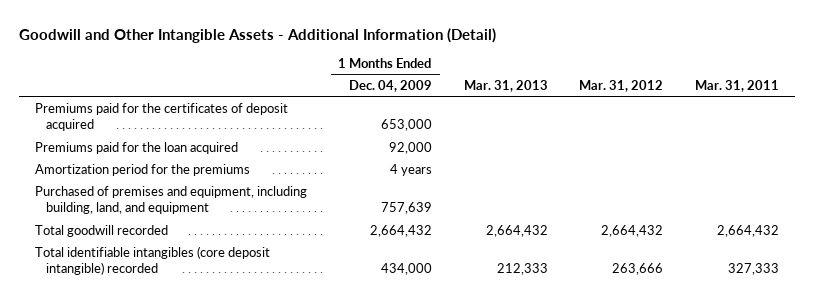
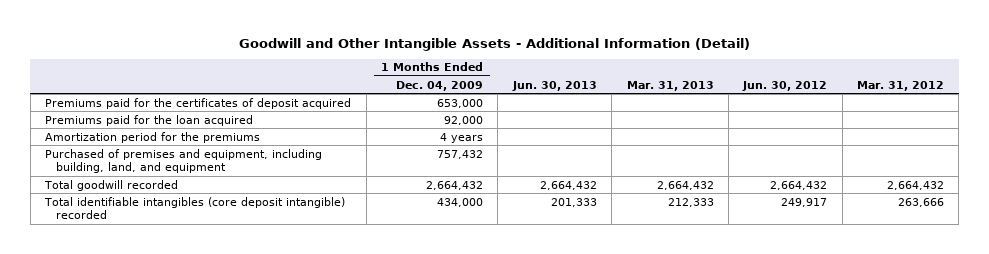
[695,80,780,93] Mar. 31, 2011 -> none
none -> [511,80,597,91] Jun. 30, 2013
none -> [742,80,828,91] Jun. 30, 2012
[380,202,432,215] 757,639 -> [437,149,484,159] 757,432

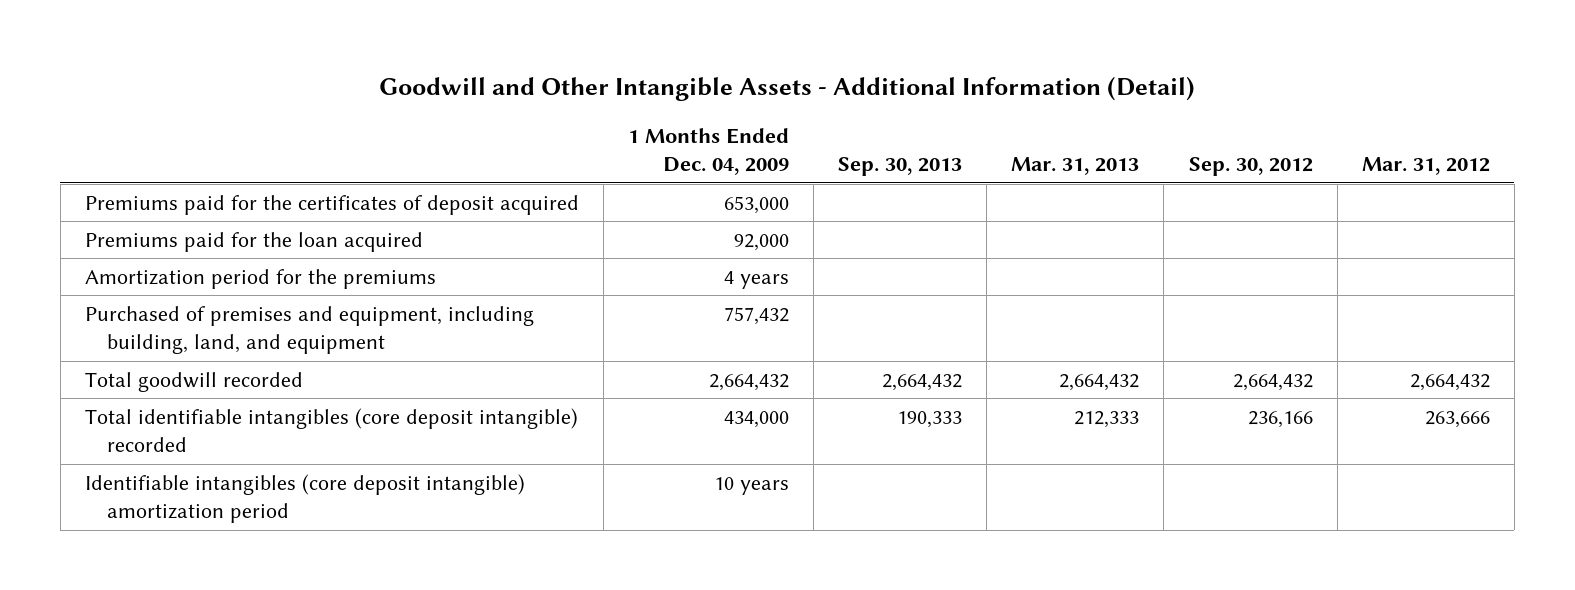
[511,80,597,91] Jun. 30, 2013 -> none
[742,80,828,91] Jun. 30, 2012 -> none
none -> [838,157,963,177] Sep. 30, 2013
none -> [1188,157,1313,177] Sep. 30, 2012
none -> [84,473,525,524] Identifiable intangibles (core deposit intangible) amortization period

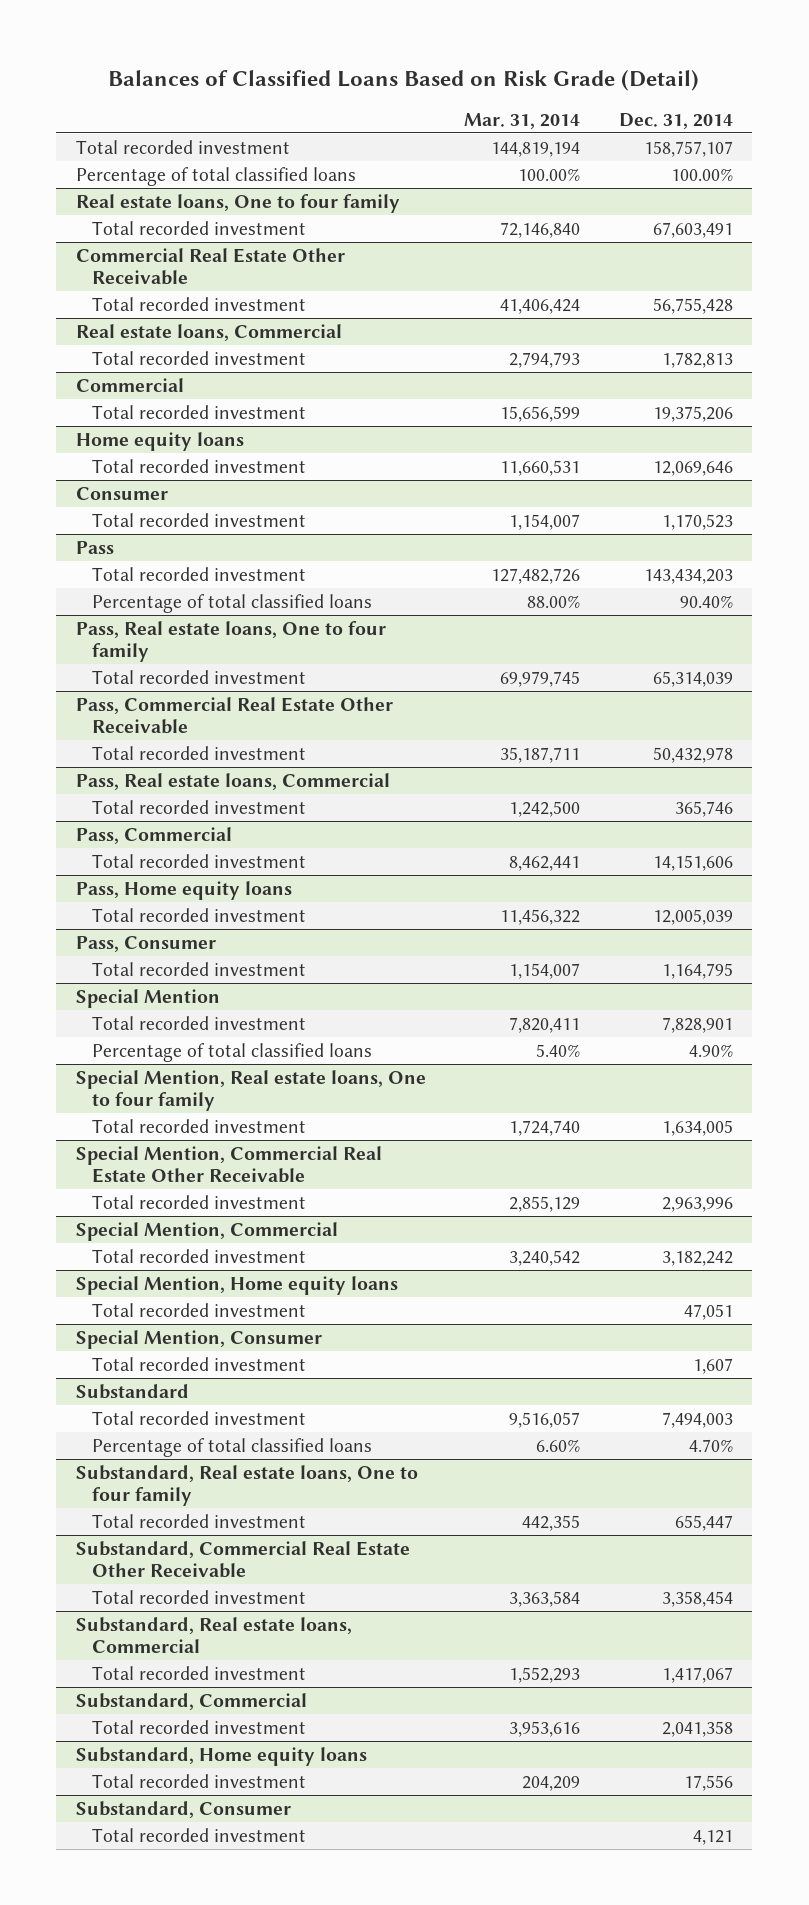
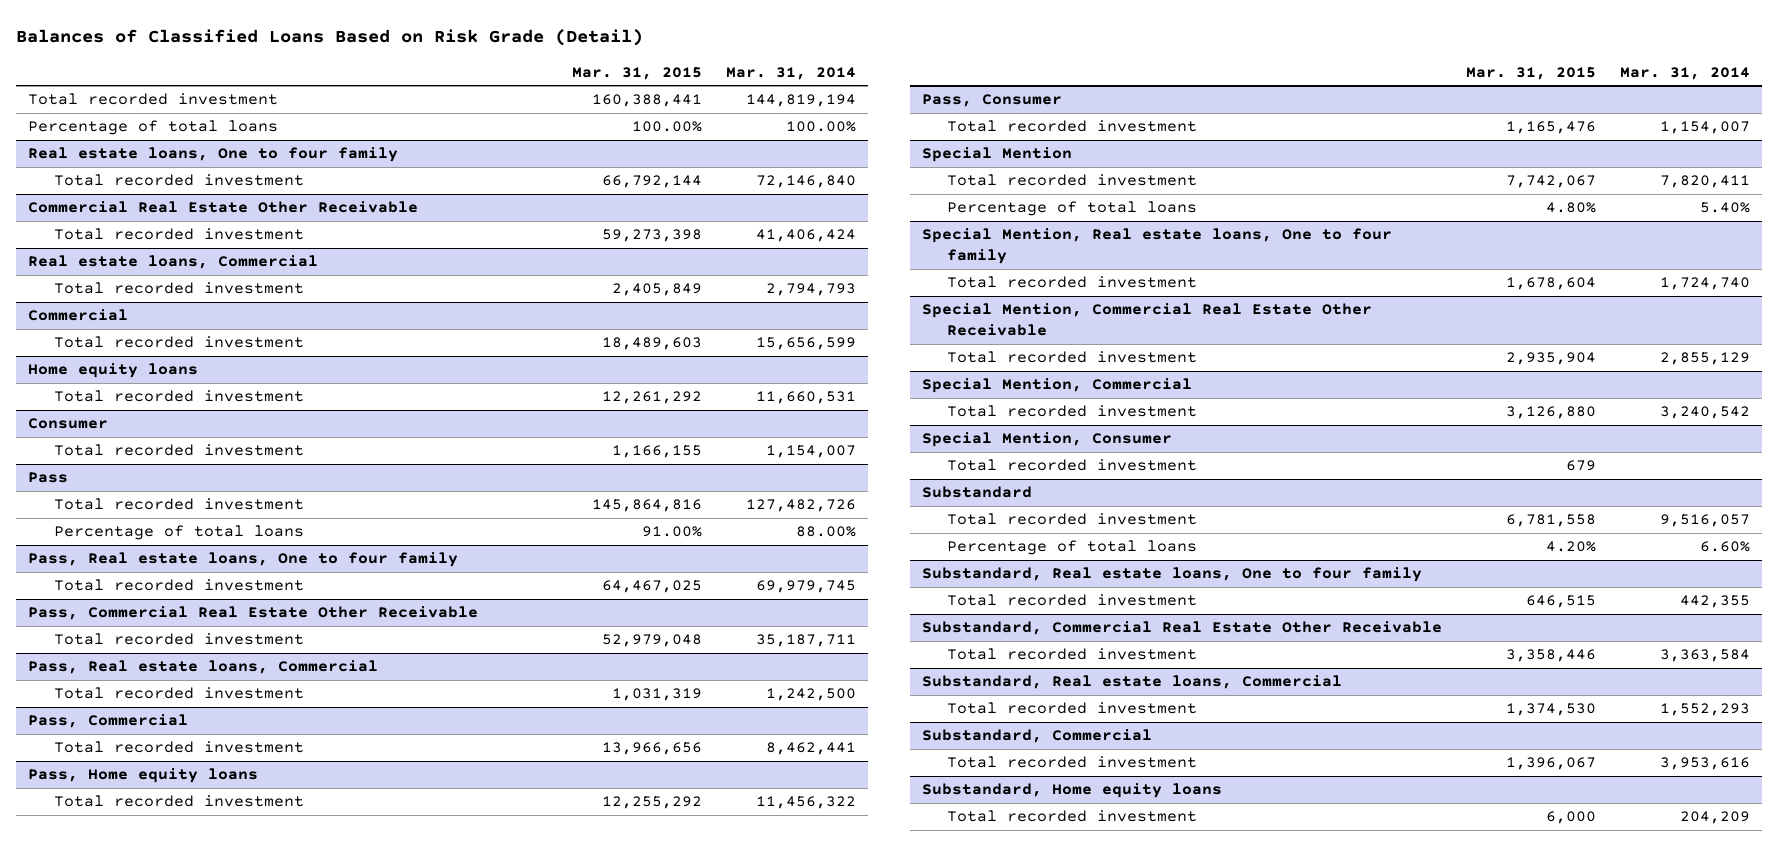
[618,112,733,129] Dec. 31, 2014 -> none
none -> [572,66,703,80] Mar. 31, 2015
[75,166,356,186] Percentage of total classified loans -> [28,120,279,136] Percentage of total loans
[91,593,372,613] Percentage of total classified loans -> [54,525,305,541] Percentage of total loans
[91,1042,372,1062] Percentage of total classified loans -> [947,201,1198,217] Percentage of total loans
[75,1275,398,1295] Special Mention, Home equity loans -> none
[91,1302,306,1317] Total recorded investment -> none
[91,1437,372,1457] Percentage of total classified loans -> [947,540,1198,556] Percentage of total loans
[75,1800,291,1818] Substandard, Consumer -> none
[91,1827,306,1842] Total recorded investment -> none

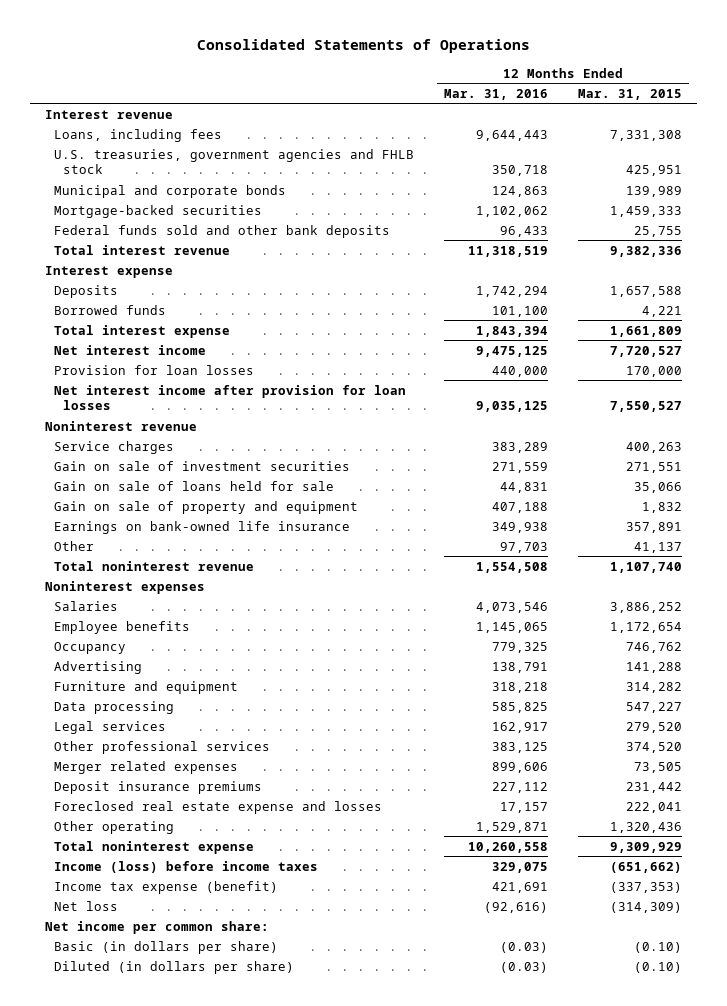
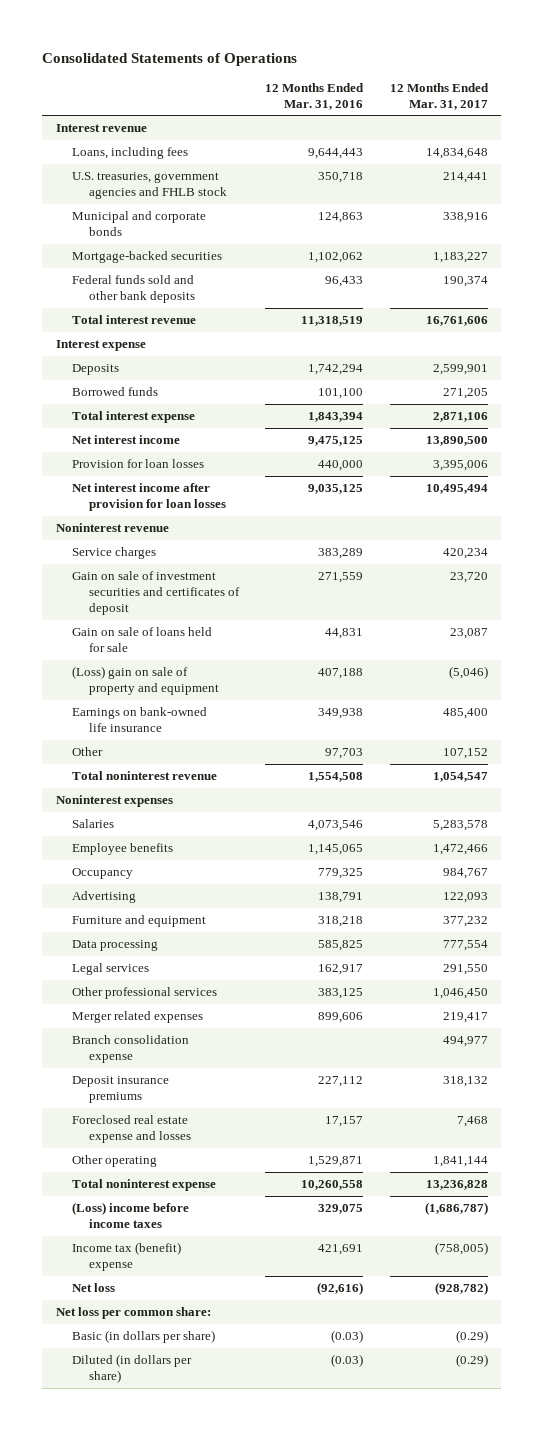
[577,88,682,100] Mar. 31, 2015 -> none
none -> [389,82,489,110] 12 Months Ended Mar. 31, 2017
[54,460,351,471] Gain on sale of investment securities -> [72,571,240,615] Gain on sale of investment securities and certificates of deposit
[54,500,359,514] Gain on sale of property and equipment -> [72,666,219,695] (Loss) gain on sale of property and equipment
none -> [72,1035,190,1063] Branch consolidation expense
[54,860,319,873] Income (loss) before income taxes -> [72,1202,190,1228] (Loss) income before income taxes
[54,880,279,894] Income tax expense (benefit) -> [72,1242,182,1271] Income tax (benefit) expense
[45,920,270,934] Net income per common share: -> [55,1307,211,1320] Net loss per common share:

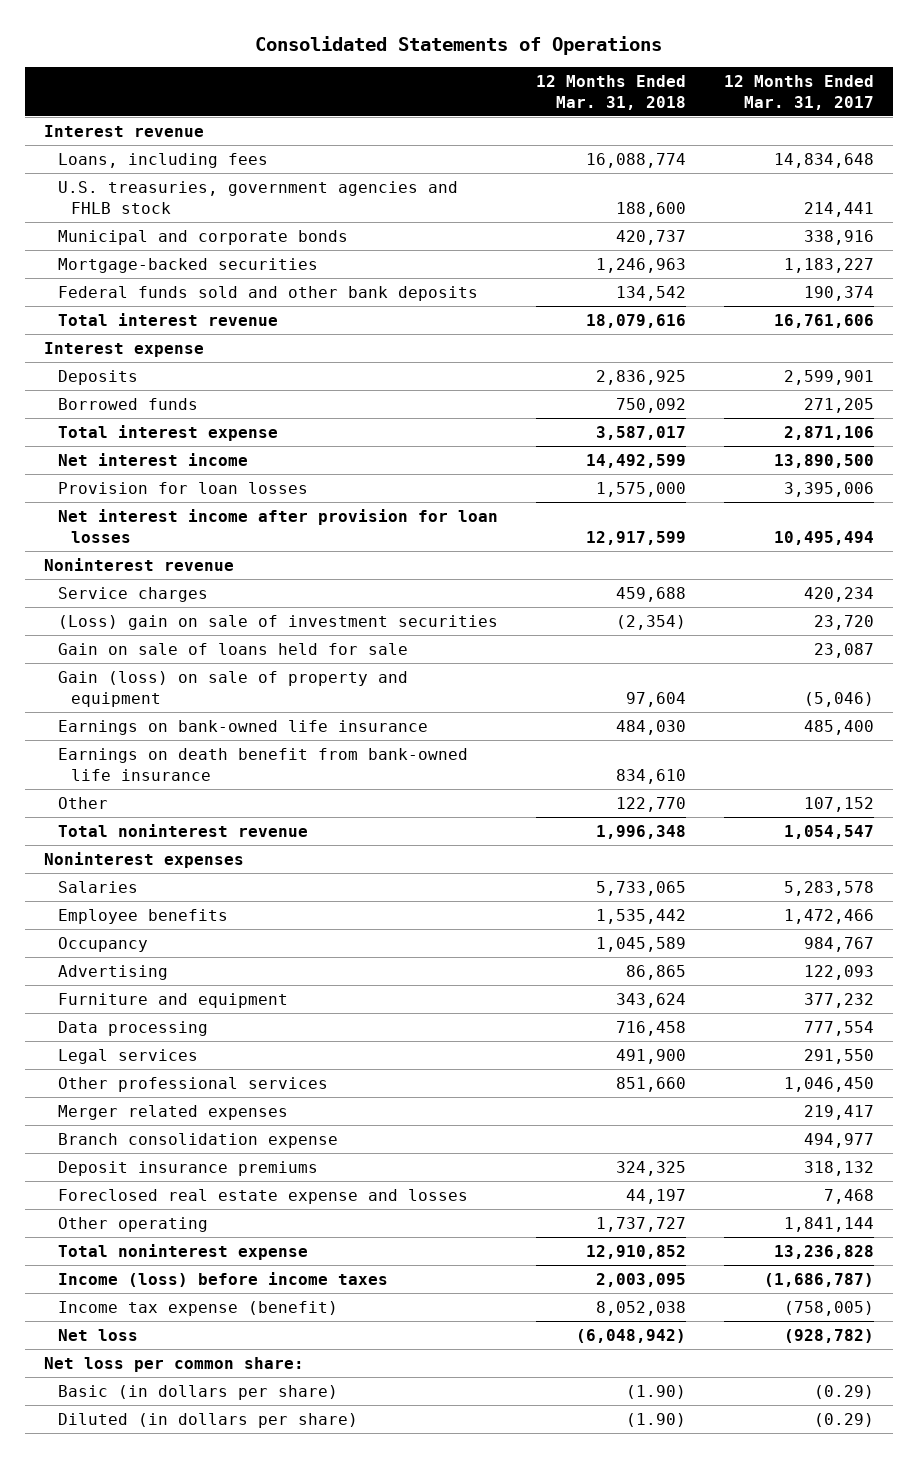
[265,82,365,110] 12 Months Ended Mar. 31, 2016 -> none
none -> [535,74,686,110] 12 Months Ended Mar. 31, 2018
[72,571,240,615] Gain on sale of investment securities and certificates of deposit -> [57,615,498,631] (Loss) gain on sale of investment securities
[72,666,219,695] (Loss) gain on sale of property and equipment -> [57,671,408,707] Gain (loss) on sale of property and equipment
none -> [57,748,468,781] Earnings on death benefit from bank-owned life insurance
[72,1202,190,1228] (Loss) income before income taxes -> [57,1272,388,1288] Income (loss) before income taxes
[72,1242,182,1271] Income tax (benefit) expense -> [57,1301,338,1317] Income tax expense (benefit)

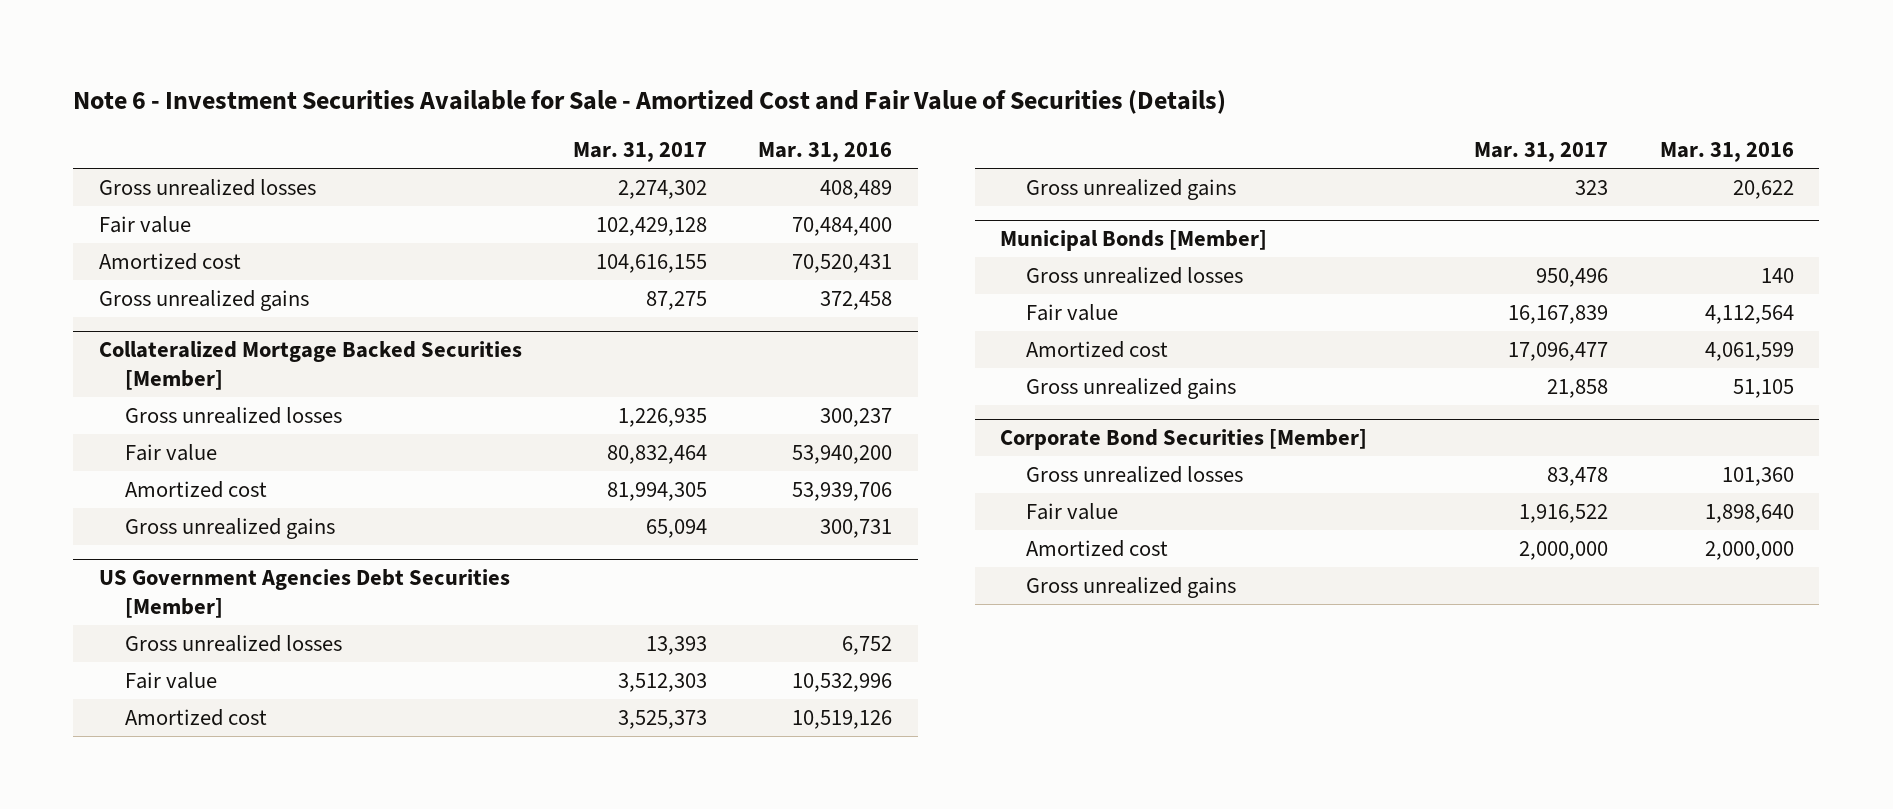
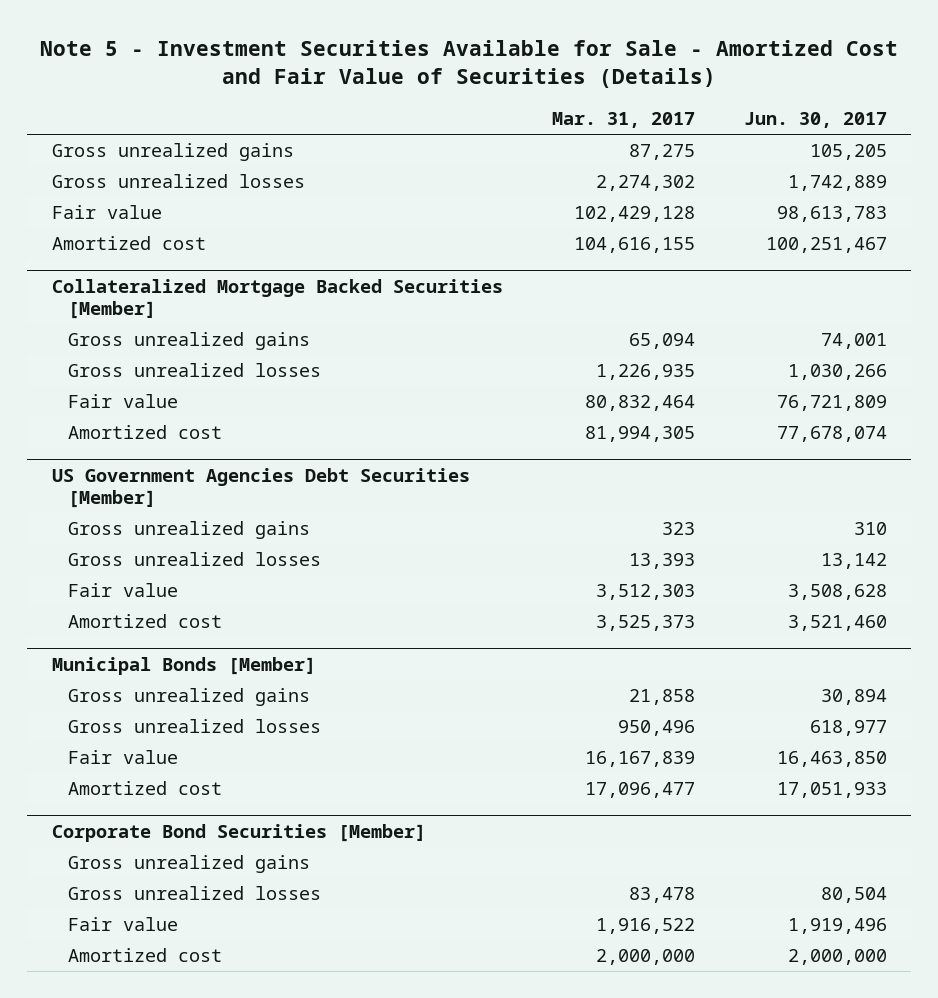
[73,89,1227,114] Note 6 - Investment Securities Available for Sale - Amortized Cost and Fair Value of Securities (Details) -> [40,39,899,89] Note 5 - Investment Securities Available for Sale - Amortized Cost and Fair Value of Securities (Details)
[758,142,893,163] Mar. 31, 2016 -> none
none -> [743,112,887,129] Jun. 30, 2017
[99,289,310,311] Gross unrealized gains -> [51,143,294,162] Gross unrealized gains
[124,517,335,539] Gross unrealized gains -> [67,332,310,351] Gross unrealized gains
[1025,178,1236,200] Gross unrealized gains -> [67,521,310,540] Gross unrealized gains
[1025,377,1236,399] Gross unrealized gains -> [67,688,310,707] Gross unrealized gains
[1025,576,1236,598] Gross unrealized gains -> [67,855,310,874] Gross unrealized gains

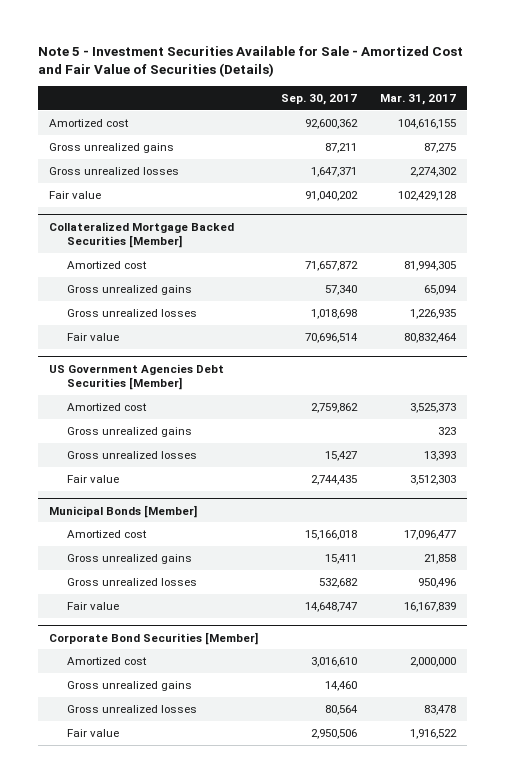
[743,112,887,129] Jun. 30, 2017 -> none
none -> [281,94,358,106] Sep. 30, 2017
[51,236,206,251] Amortized cost -> [49,119,130,128] Amortized cost
[67,425,222,440] Amortized cost -> [66,261,147,270] Amortized cost
[67,614,222,629] Amortized cost -> [66,403,147,412] Amortized cost
[67,781,222,796] Amortized cost -> [66,530,147,539] Amortized cost
[67,948,222,963] Amortized cost -> [66,657,147,666] Amortized cost

